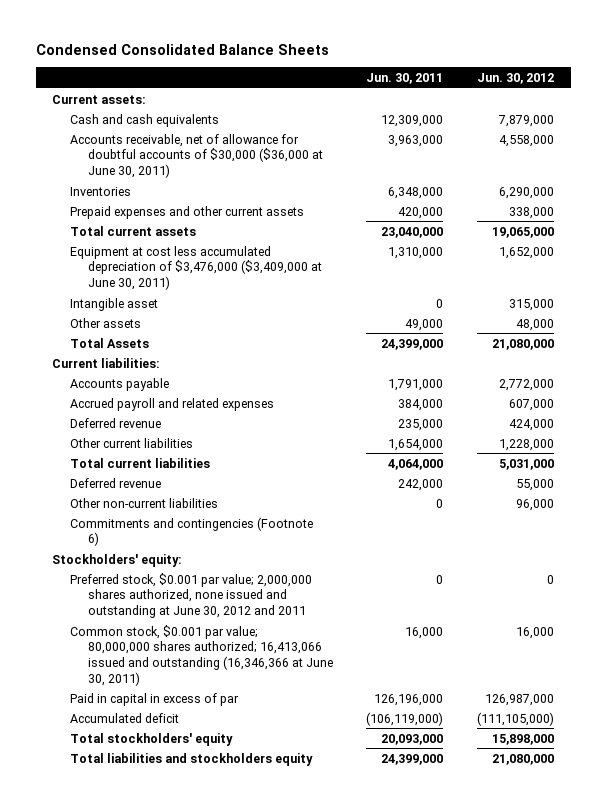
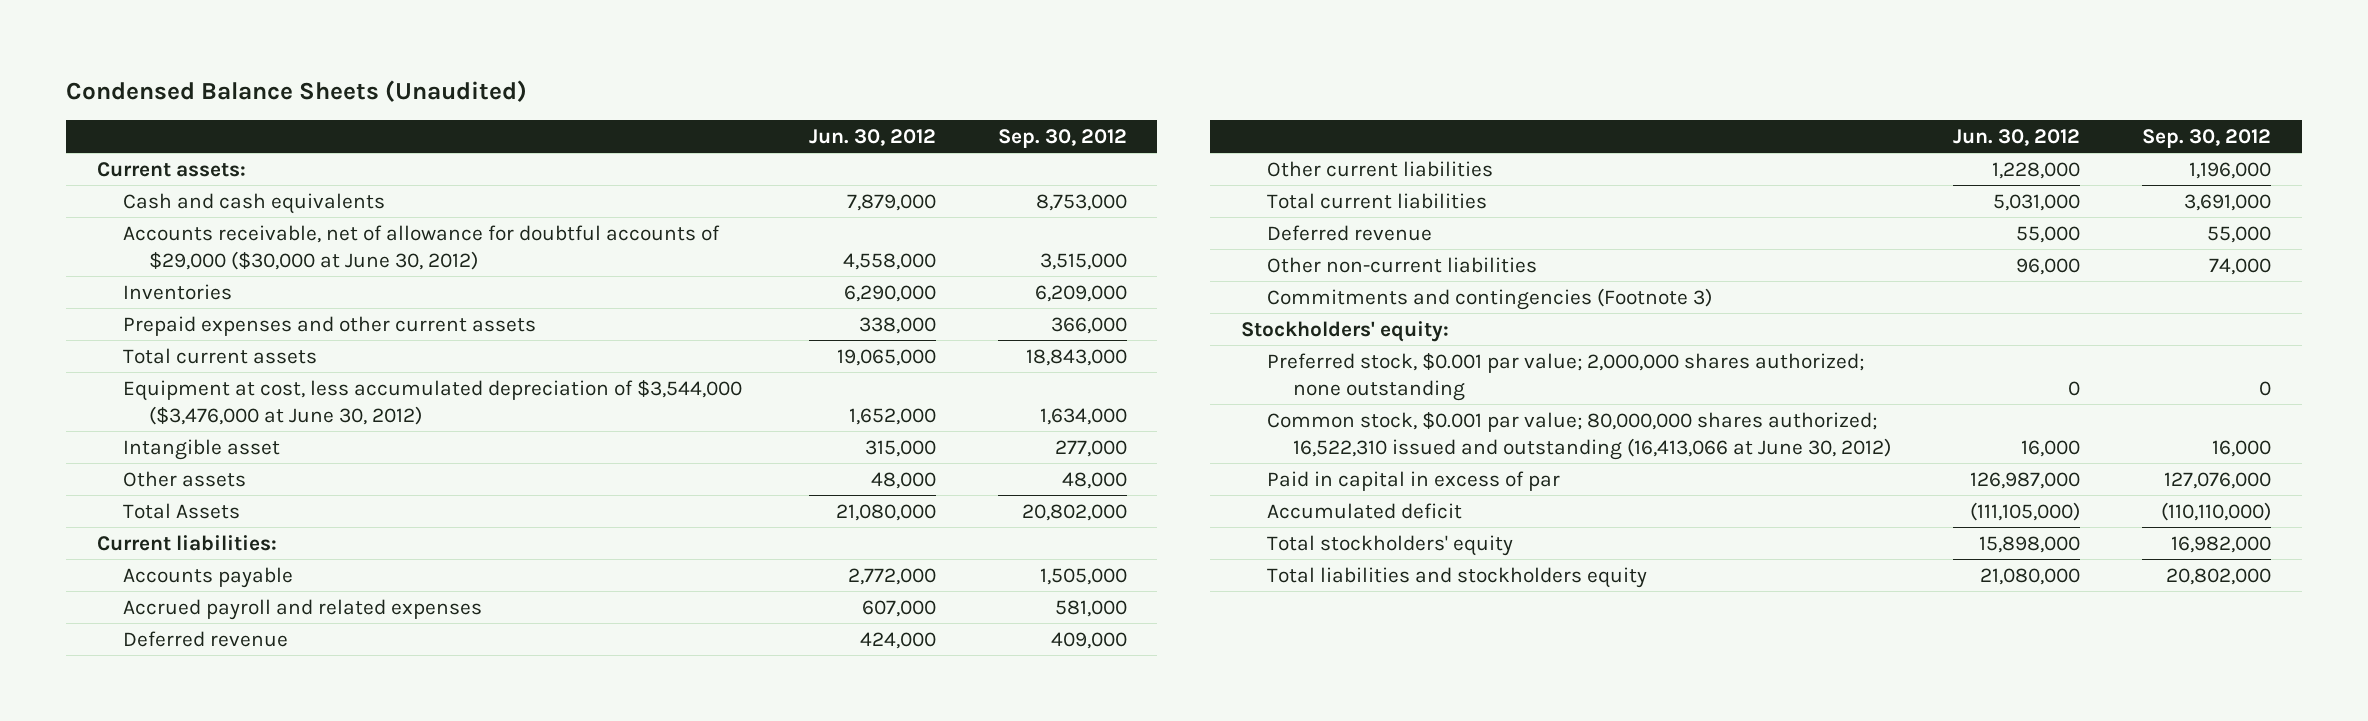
[35,43,329,55] Condensed Consolidated Balance Sheets -> [65,79,527,102] Condensed Balance Sheets (Unaudited)
[366,72,444,84] Jun. 30, 2011 -> none
none -> [997,128,1127,148] Sep. 30, 2012
[69,133,323,178] Accounts receivable, net of allowance for doubtful accounts of $30,000 ($36,000 at June 30, 2011) -> [122,224,720,270] Accounts receivable, net of allowance for doubtful accounts of $29,000 ($30,000 at June 30, 2012)
[69,245,322,290] Equipment at cost less accumulated depreciation of $3,476,000 ($3,409,000 at June 30, 2011) -> [122,379,742,425] Equipment at cost, less accumulated depreciation of $3,544,000 ($3,476,000 at June 30, 2012)
[69,516,313,547] Commitments and contingencies (Footnote 6) -> [1267,287,1713,310] Commitments and contingencies (Footnote 3)
[69,572,312,618] Preferred stock, $0.001 par value; 2,000,000 shares authorized, none issued and outstanding at June 30, 2012 and 2011 -> [1267,352,1865,401] Preferred stock, $0.001 par value; 2,000,000 shares authorized; none outstanding
[69,624,333,686] Common stock, $0.001 par value; 80,000,000 shares authorized; 16,413,066 issued and outstanding (16,346,366 at June 30, 2011) -> [1267,411,1892,460] Common stock, $0.001 par value; 80,000,000 shares authorized; 16,522,310 issued and outstanding (16,413,066 at June 30, 2012)

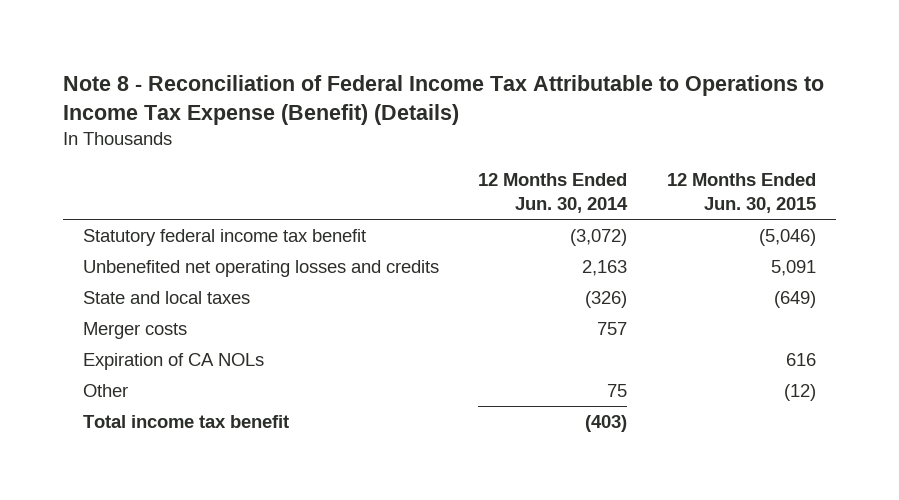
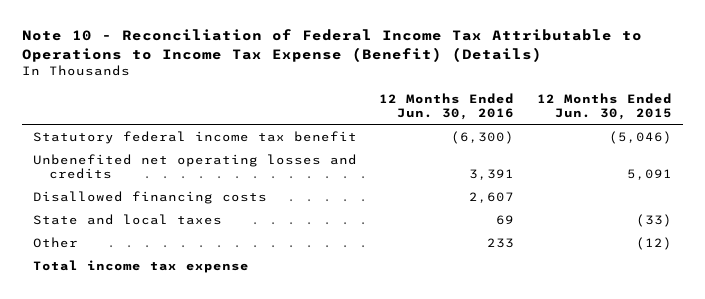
[62,75,824,126] Note 8 - Reconciliation of Federal Income Tax Attributable to Operations to Income Tax Expense (Benefit) (Details) -> [21,29,642,62] Note 10 - Reconciliation of Federal Income Tax Attributable to Operations to Income Tax Expense (Benefit) (Details)
[478,172,629,213] 12 Months Ended Jun. 30, 2014 -> none
none -> [379,92,515,120] 12 Months Ended Jun. 30, 2016
[82,322,187,340] Merger costs -> none
[82,353,264,371] Expiration of CA NOLs -> none
none -> [32,190,267,204] Disallowed financing costs
[774,291,817,309] (649) -> [635,213,672,227] (33)
[82,415,289,429] Total income tax benefit -> [32,259,249,273] Total income tax expense

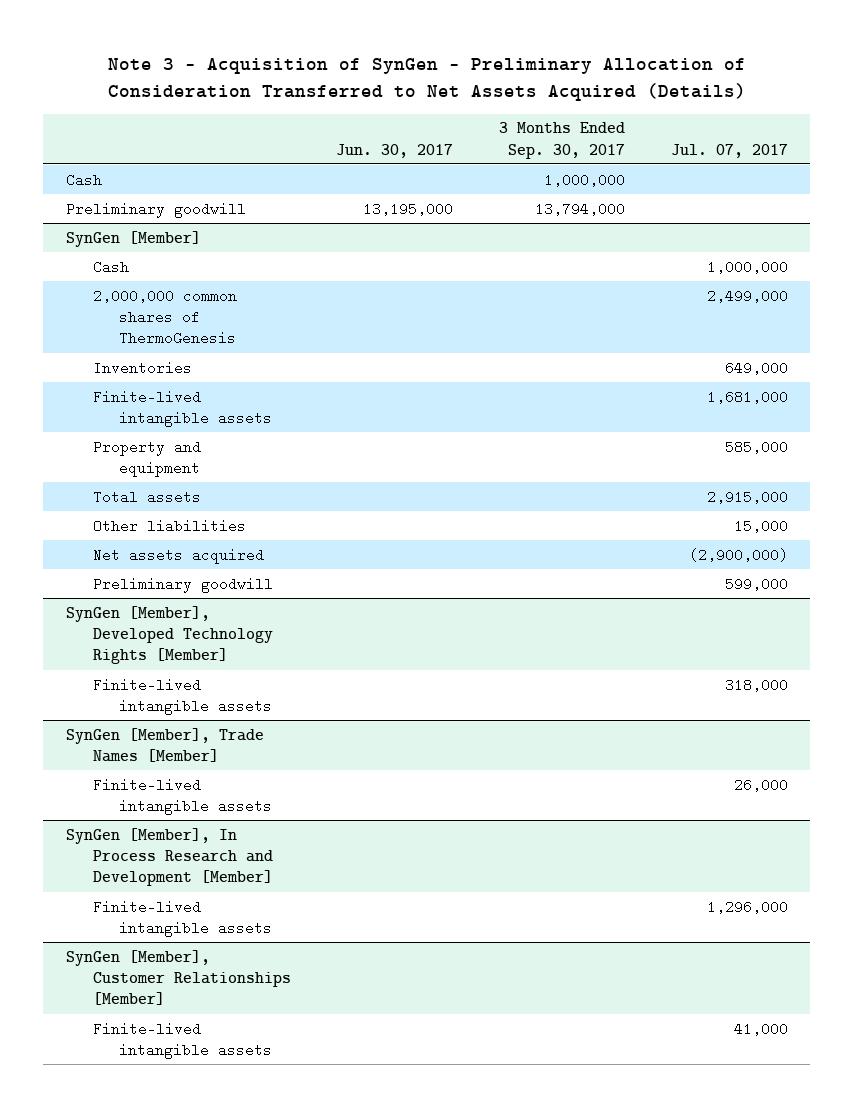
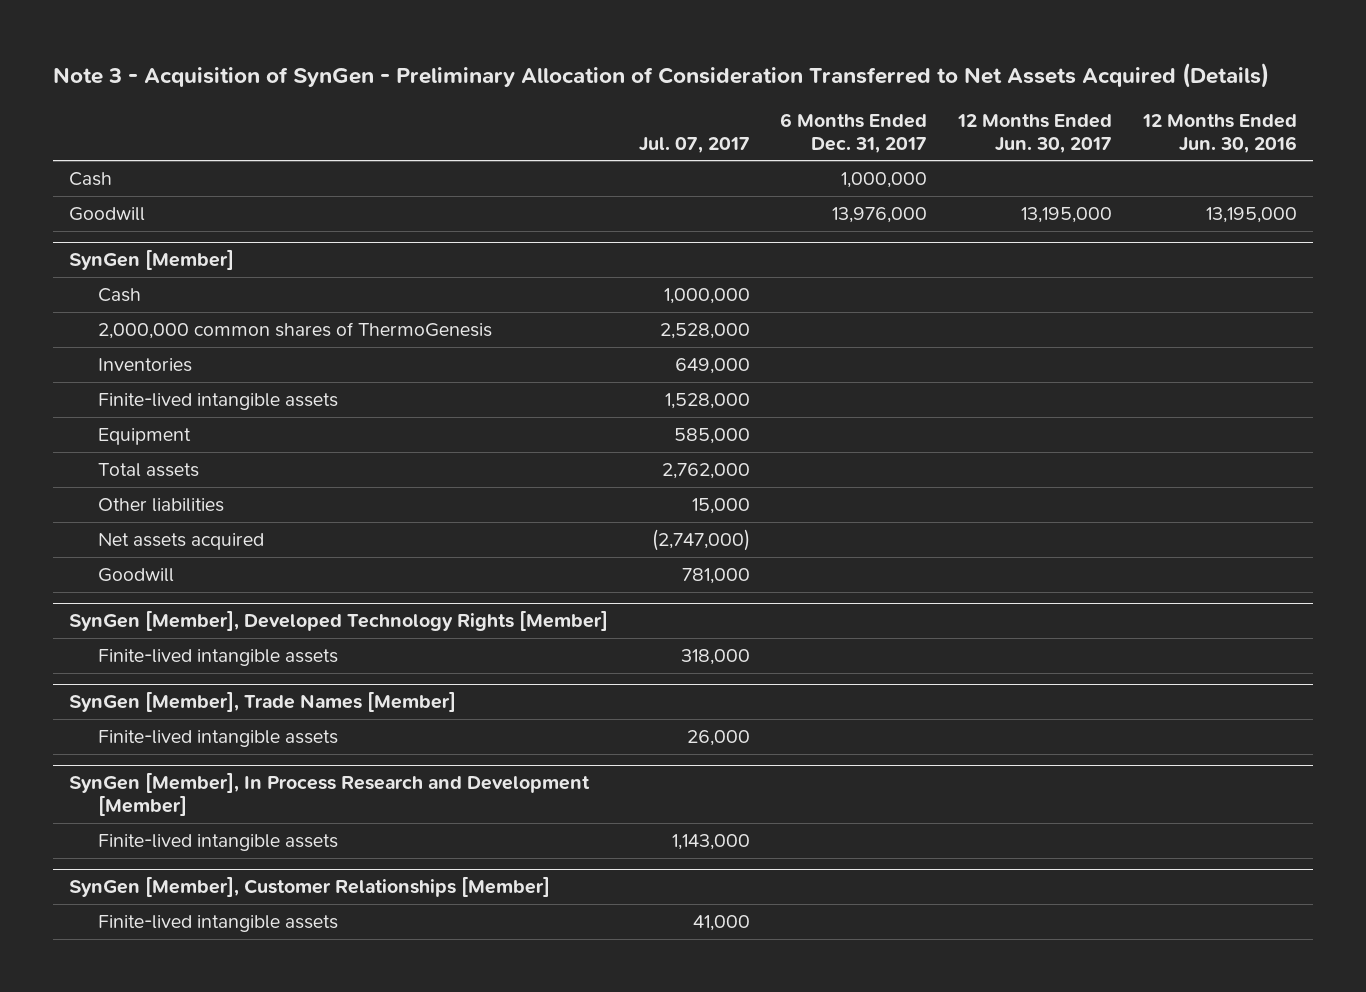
[336,143,454,158] Jun. 30, 2017 -> none
[498,122,625,159] 3 Months Ended Sep. 30, 2017 -> none
none -> [780,112,928,153] 6 Months Ended Dec. 31, 2017
none -> [957,113,1113,153] 12 Months Ended Jun. 30, 2017
none -> [1142,113,1298,153] 12 Months Ended Jun. 30, 2016
[66,201,247,218] Preliminary goodwill -> [68,206,145,221] Goodwill
[706,288,788,303] 2,499,000 -> [659,322,750,339] 2,528,000
[706,389,788,404] 1,681,000 -> [664,392,750,409] 1,528,000
[92,439,201,478] Property and equipment -> [98,427,192,445] Equipment
[706,489,788,504] 2,915,000 -> [661,462,750,479] 2,762,000
[688,547,788,562] (2,900,000) -> [651,528,750,551] (2,747,000)
[92,576,273,593] Preliminary goodwill -> [98,567,175,582] Goodwill
[724,576,788,591] 599,000 -> [681,567,750,584] 781,000
[706,899,788,914] 1,296,000 -> [671,833,750,850] 1,143,000

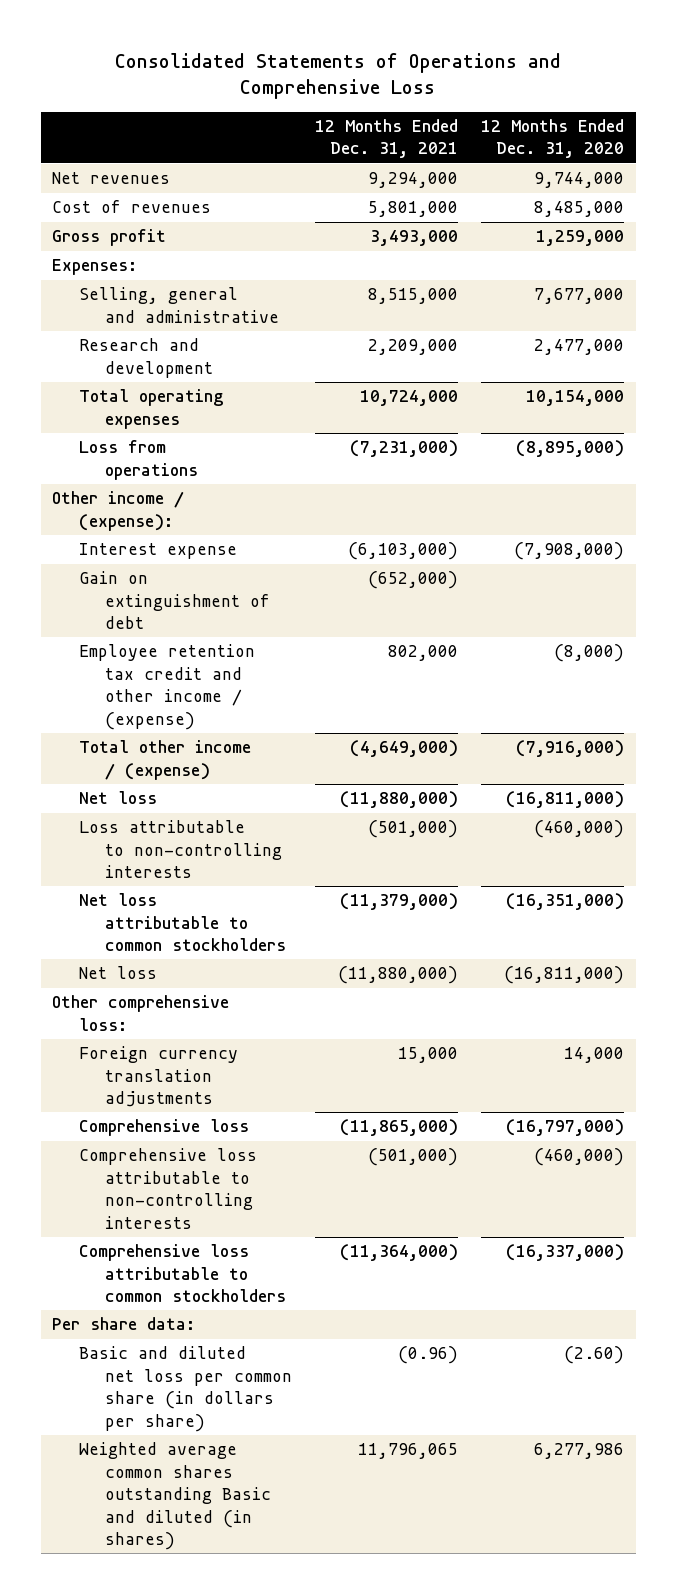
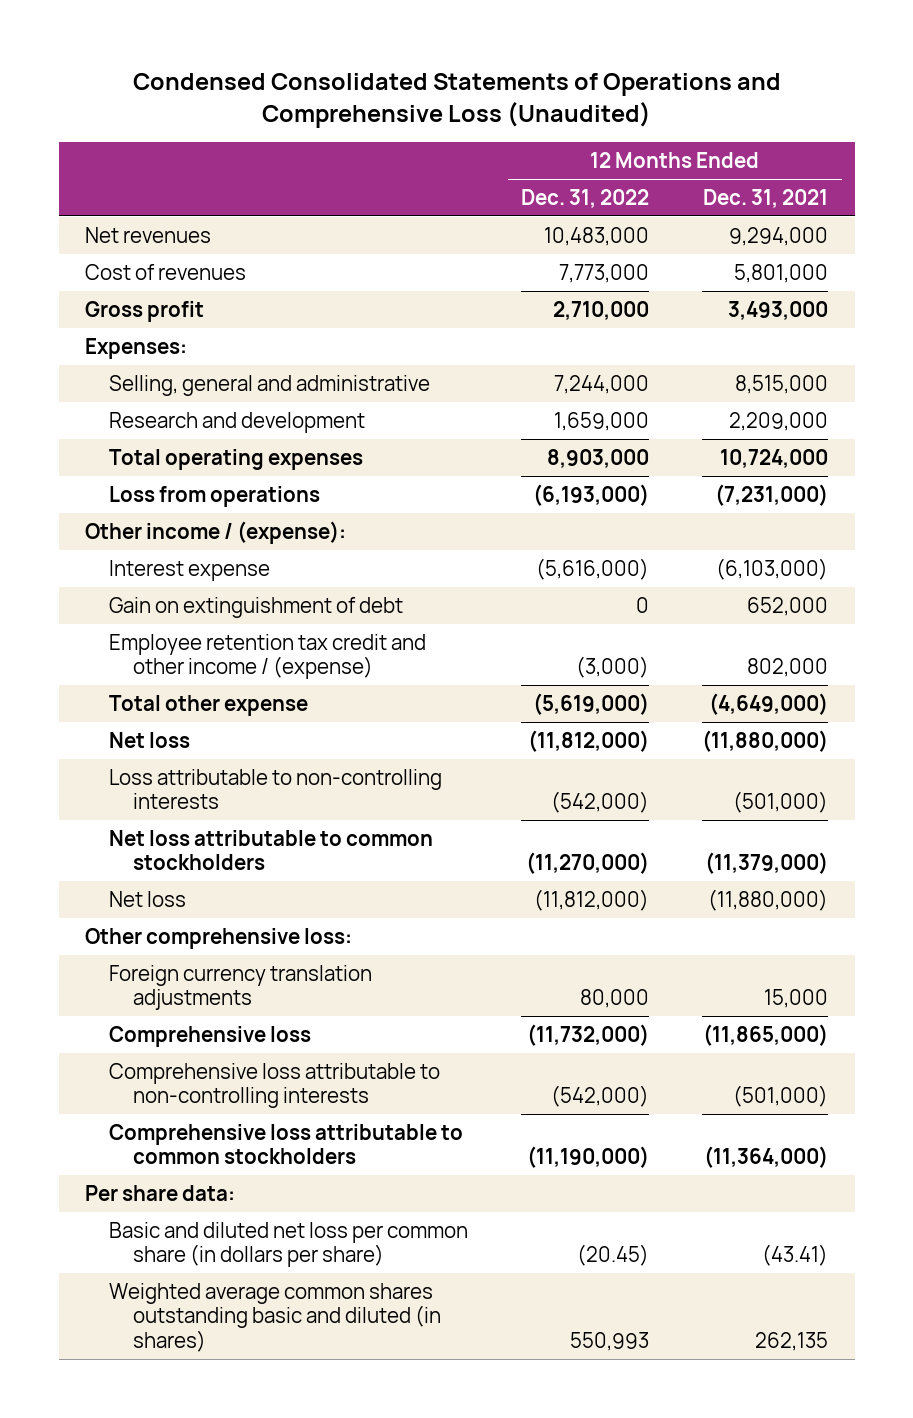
[115,52,562,100] Consolidated Statements of Operations and Comprehensive Loss -> [132,73,781,128] Condensed Consolidated Statements of Operations and Comprehensive Loss (Unaudited)
[481,119,625,159] 12 Months Ended Dec. 31, 2020 -> none
none -> [521,188,650,208] Dec. 31, 2022
[368,571,459,590] (652,000) -> [747,596,829,616] 652,000
[78,740,251,780] Total other income / (expense) -> [108,694,308,716] Total other expense
[398,1346,459,1365] (0.96) -> [762,1244,829,1267] (43.41)
[78,1442,272,1550] Weighted average common shares outstanding Basic and diluted (in shares) -> [108,1282,441,1353] Weighted average common shares outstanding basic and diluted (in shares)
[358,1443,459,1460] 11,796,065 -> [755,1332,829,1352] 262,135

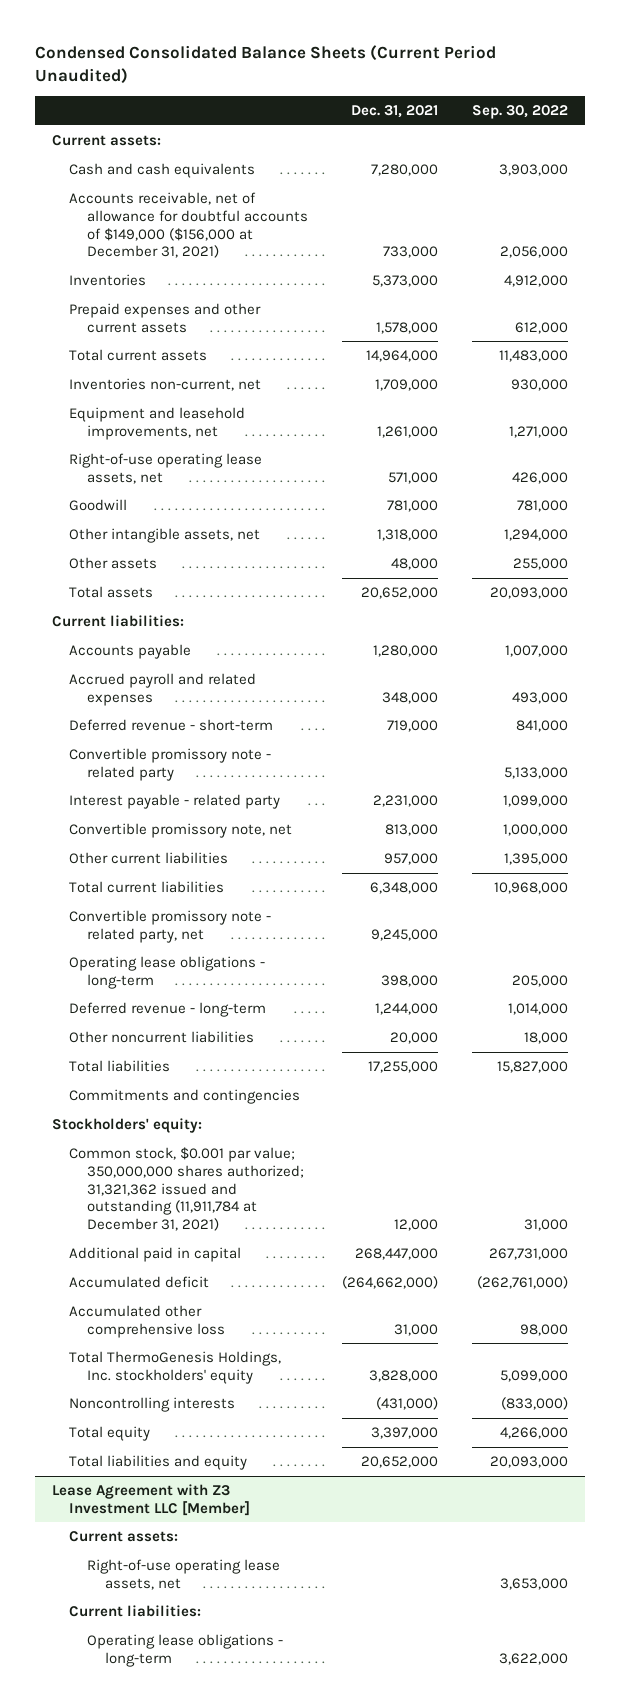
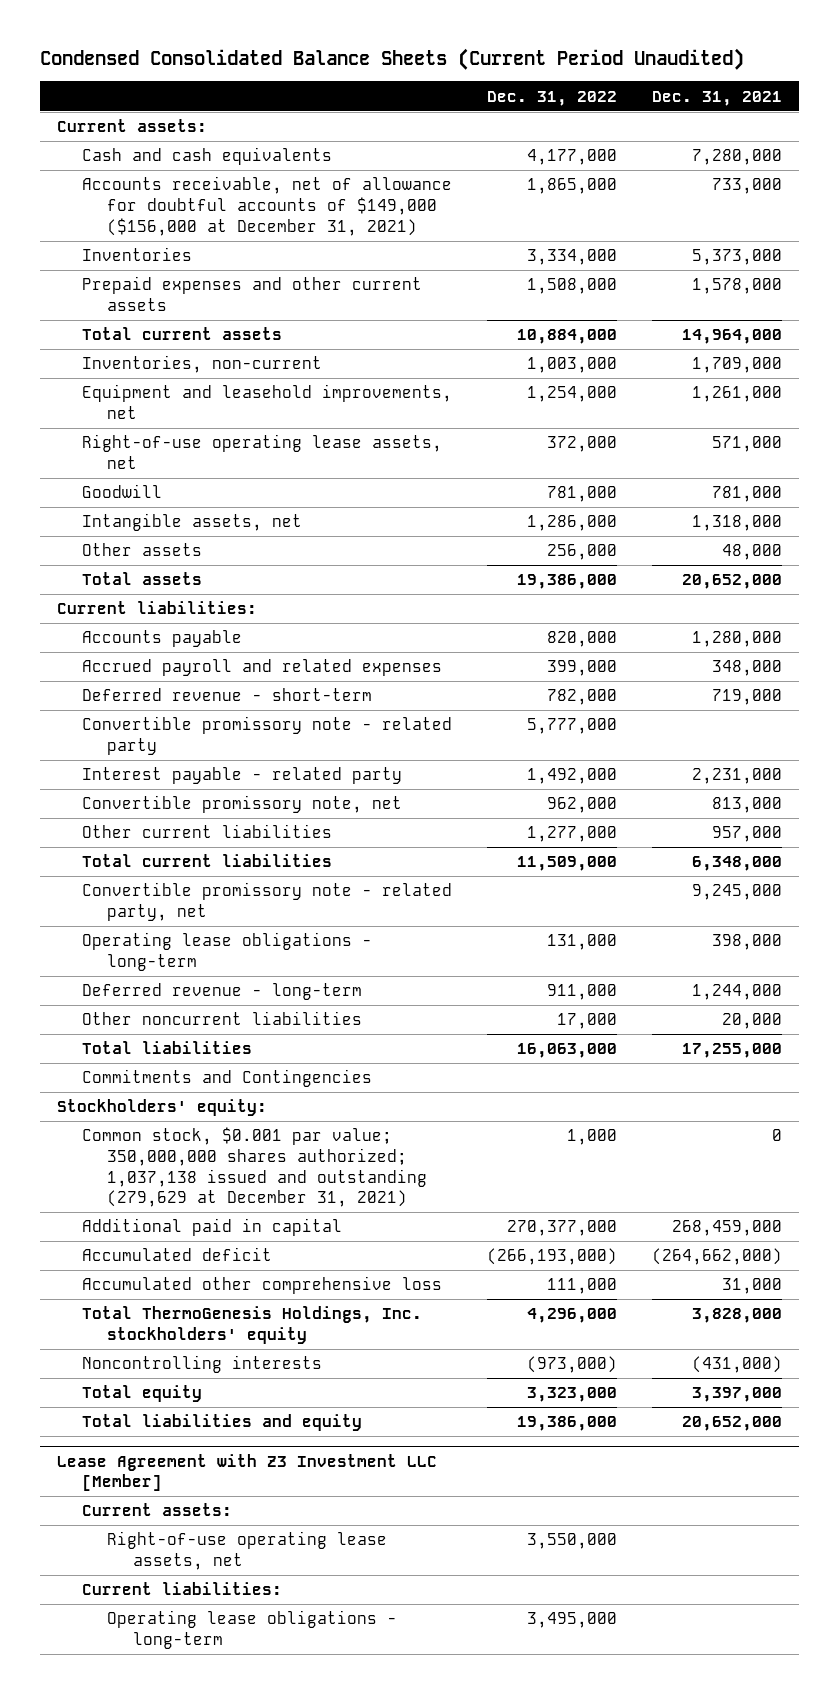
[471,105,568,120] Sep. 30, 2022 -> none
none -> [487,90,618,106] Dec. 31, 2022
[69,378,262,392] Inventories non-current, net -> [82,355,323,374] Inventories, non-current
[69,528,261,544] Other intangible assets, net -> [82,513,303,532] Intangible assets, net
[69,1089,301,1105] Commitments and contingencies -> [82,1069,373,1088] Commitments and Contingencies
[69,1147,305,1232] Common stock, $0.001 par value; 350,000,000 shares authorized; 31,321,362 issued and outstanding (11,911,784 at December 31, 2021) -> [82,1127,428,1208] Common stock, $0.001 par value; 350,000,000 shares authorized; 1,037,138 issued and outstanding (279,629 at December 31, 2021)
[393,1219,438,1232] 12,000 -> [771,1129,782,1142] 0
[354,1248,438,1261] 268,447,000 -> [671,1220,782,1237] 268,459,000

